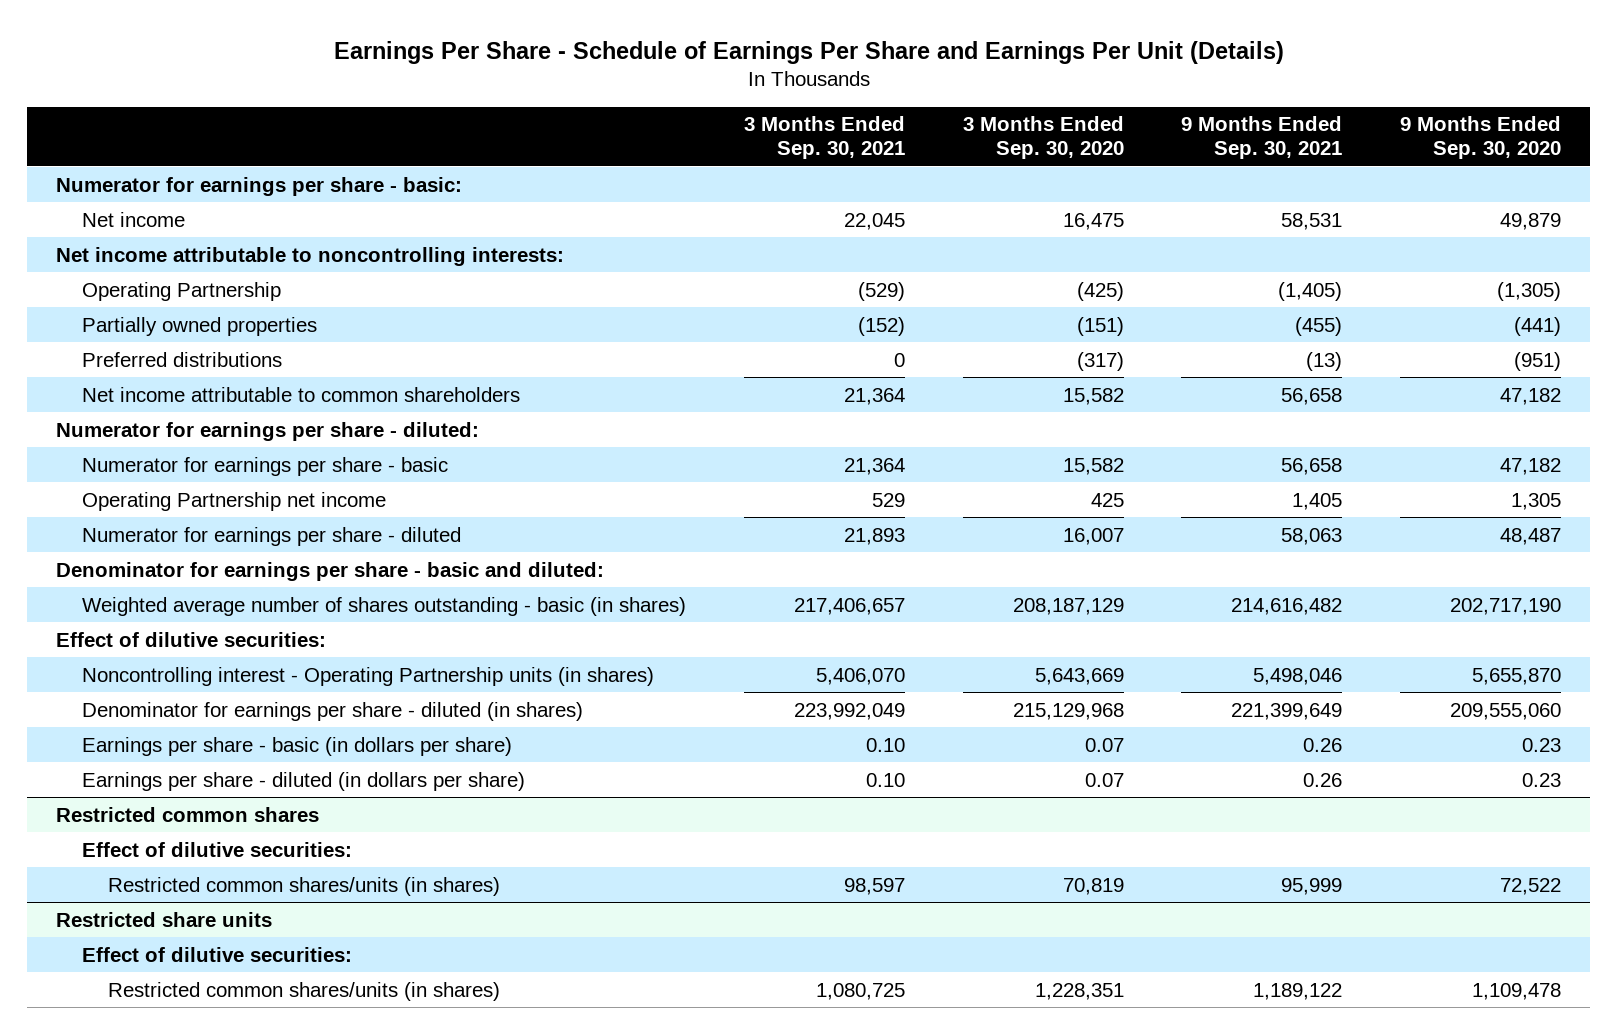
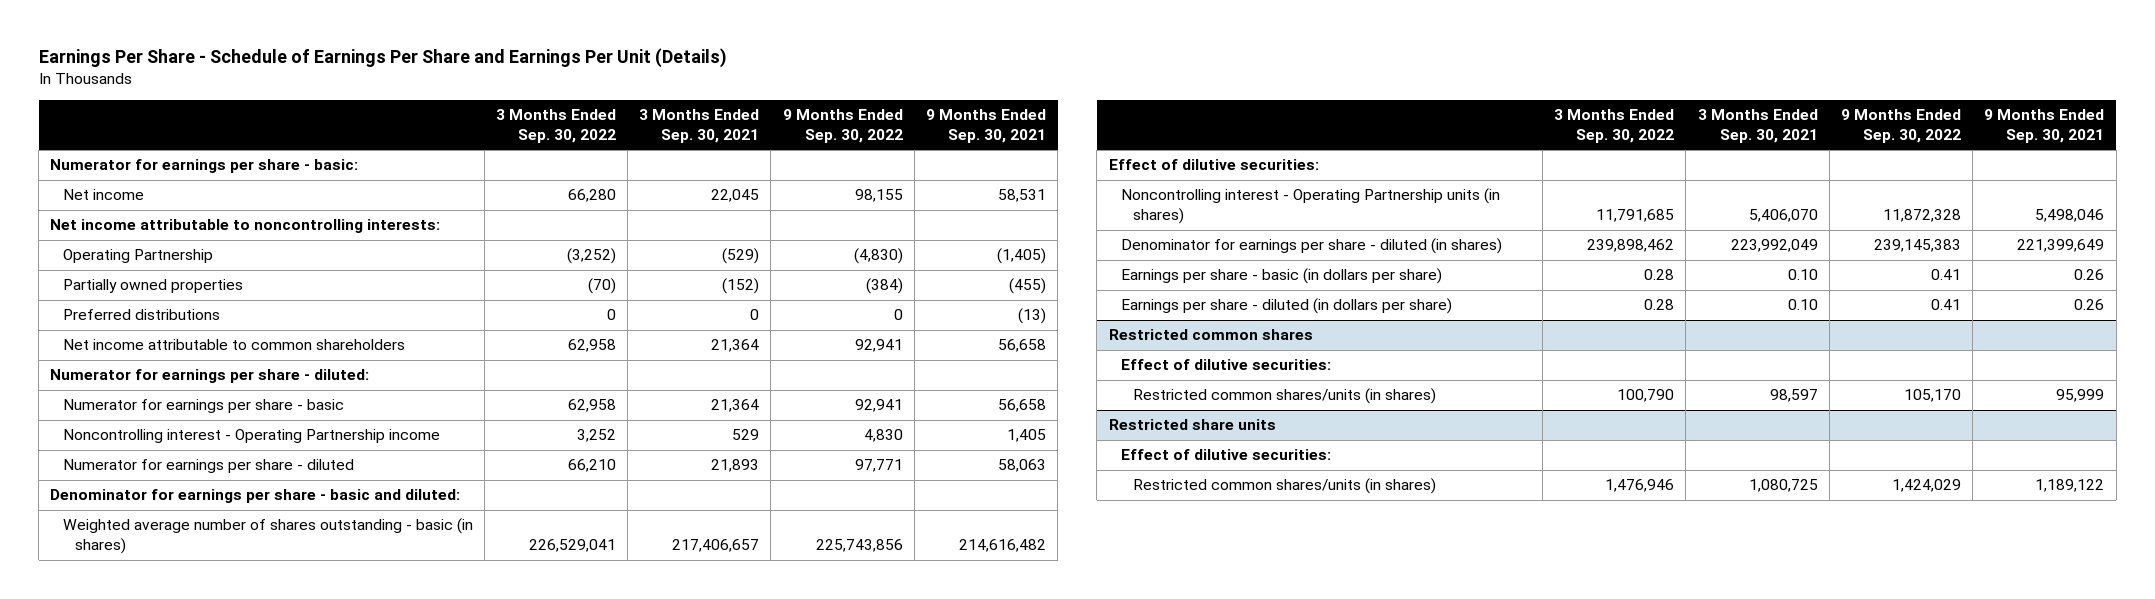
[962,116,1124,160] 3 Months Ended Sep. 30, 2020 -> none
[1400,116,1562,160] 9 Months Ended Sep. 30, 2020 -> none
none -> [495,108,616,143] 3 Months Ended Sep. 30, 2022
none -> [782,108,903,143] 9 Months Ended Sep. 30, 2022
[81,491,386,511] Operating Partnership net income -> [62,429,440,444] Noncontrolling interest - Operating Partnership income

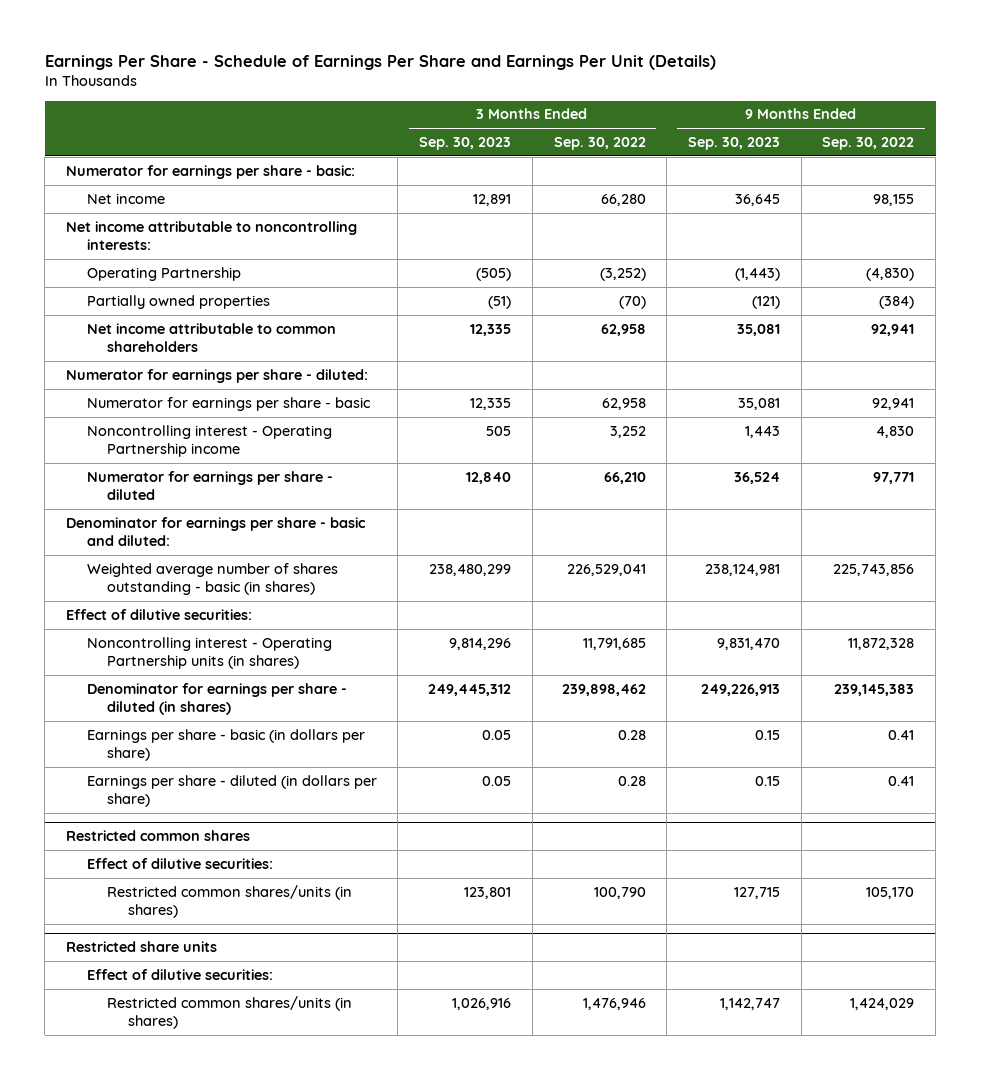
[639,108,760,143] 3 Months Ended Sep. 30, 2021 -> none
[926,108,1047,143] 9 Months Ended Sep. 30, 2021 -> none
none -> [419,137,512,151] Sep. 30, 2023
none -> [687,137,780,151] Sep. 30, 2023
[62,309,220,321] Preferred distributions -> none

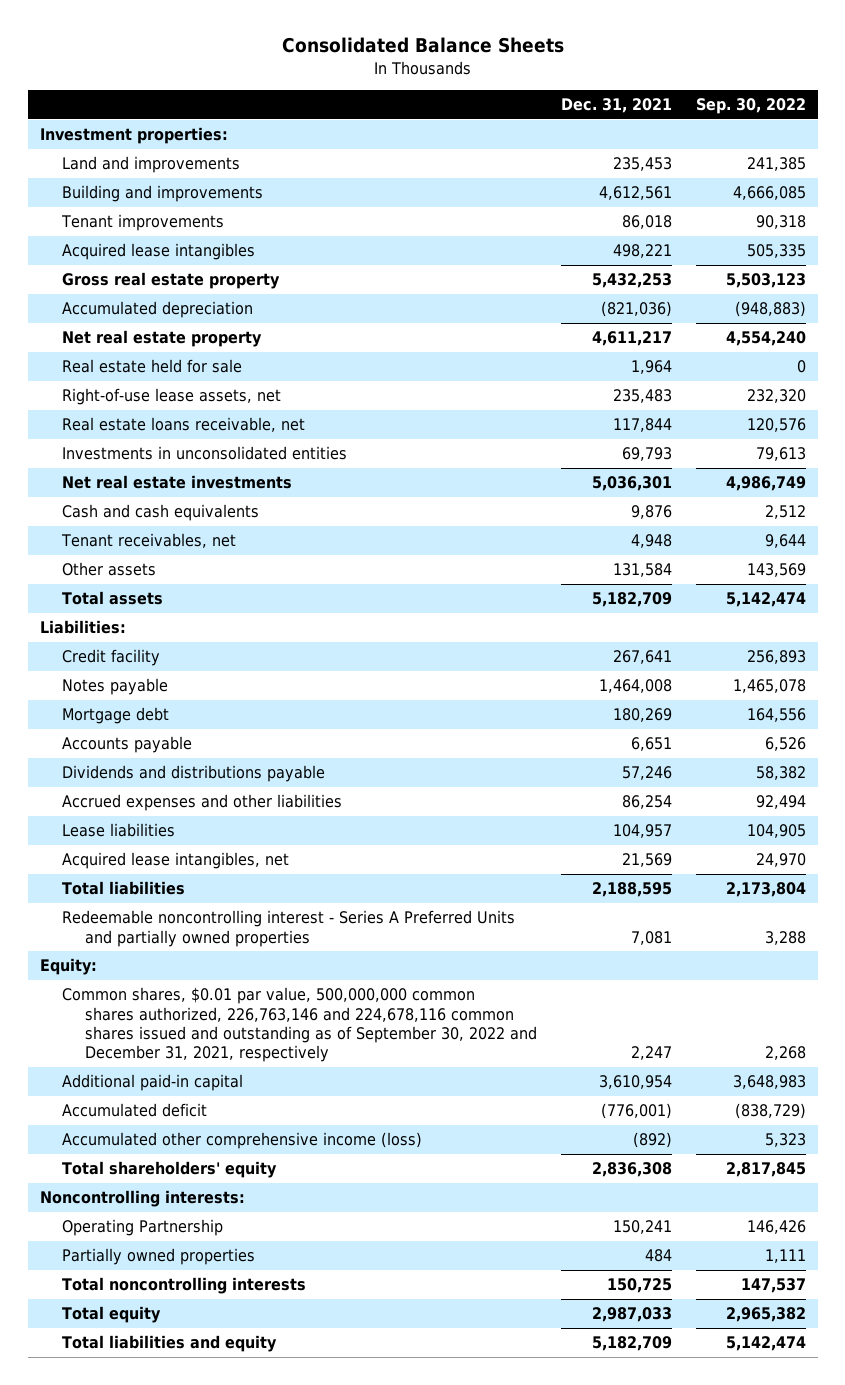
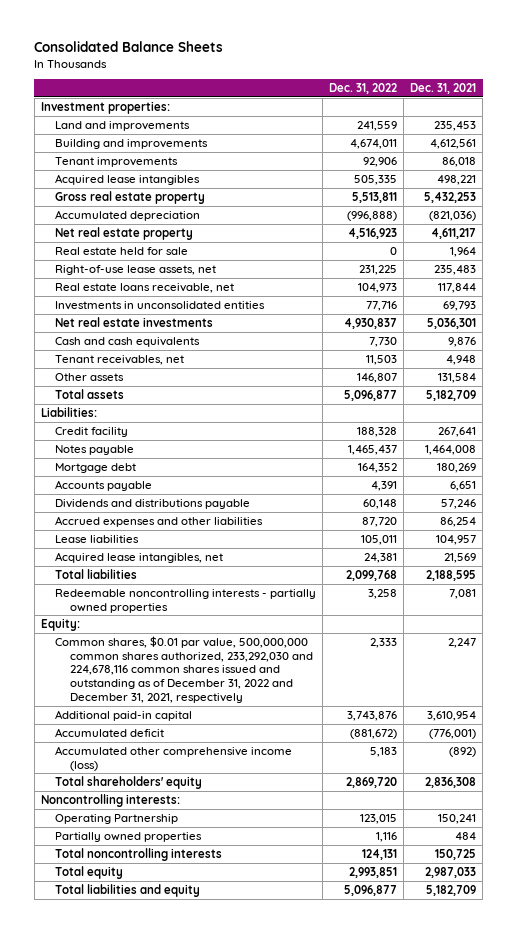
[695,98,806,115] Sep. 30, 2022 -> none
none -> [329,82,398,94] Dec. 31, 2022
[62,910,516,947] Redeemable noncontrolling interest - Series A Preferred Units and partially owned properties -> [55,588,317,613] Redeemable noncontrolling interests - partially owned properties
[62,987,537,1063] Common shares, $0.01 par value, 500,000,000 common shares authorized, 226,763,146 and 224,678,116 common shares issued and outstanding as of September 30, 2022 and December 31, 2021, respectively -> [55,635,314,703] Common shares, $0.01 par value, 500,000,000 common shares authorized, 233,292,030 and 224,678,116 common shares issued and outstanding as of December 31, 2022 and December 31, 2021, respectively

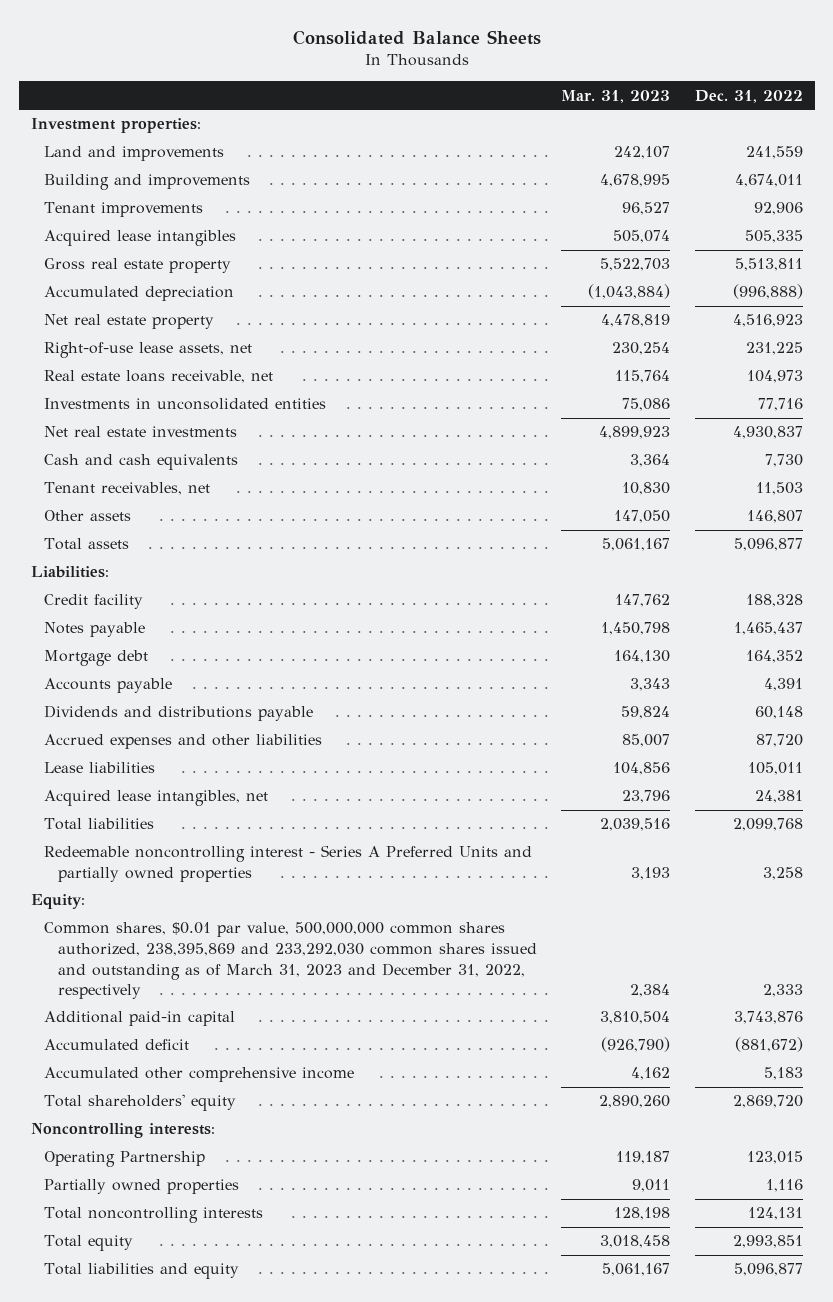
[410,82,477,94] Dec. 31, 2021 -> none
none -> [561,89,671,103] Mar. 31, 2023
[55,246,189,255] Real estate held for sale -> none
[55,588,317,613] Redeemable noncontrolling interests - partially owned properties -> [44,845,533,882] Redeemable noncontrolling interest - Series A Preferred Units and partially owned properties
[55,635,314,703] Common shares, $0.01 par value, 500,000,000 common shares authorized, 233,292,030 and 224,678,116 common shares issued and outstanding as of December 31, 2022 and December 31, 2021, respectively -> [44,922,537,1000] Common shares, $0.01 par value, 500,000,000 common shares authorized, 238,395,869 and 233,292,030 common shares issued and outstanding as of March 31, 2023 and December 31, 2022, respectively
[55,745,293,771] Accumulated other comprehensive income (loss) -> [44,1067,355,1083] Accumulated other comprehensive income

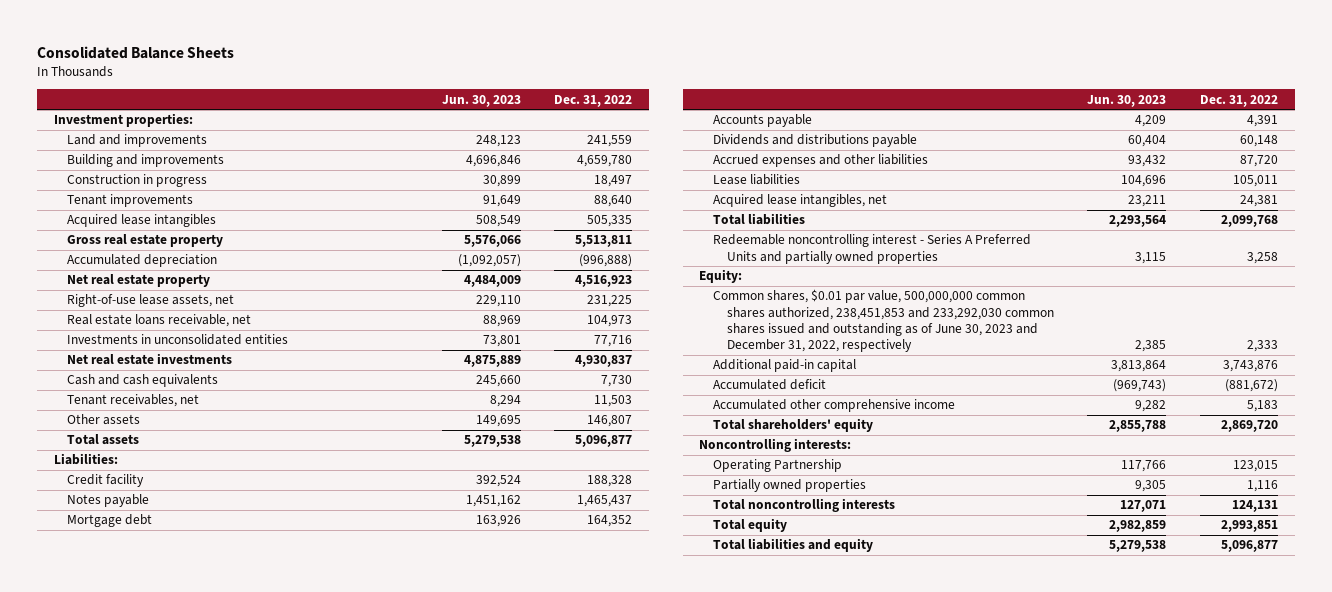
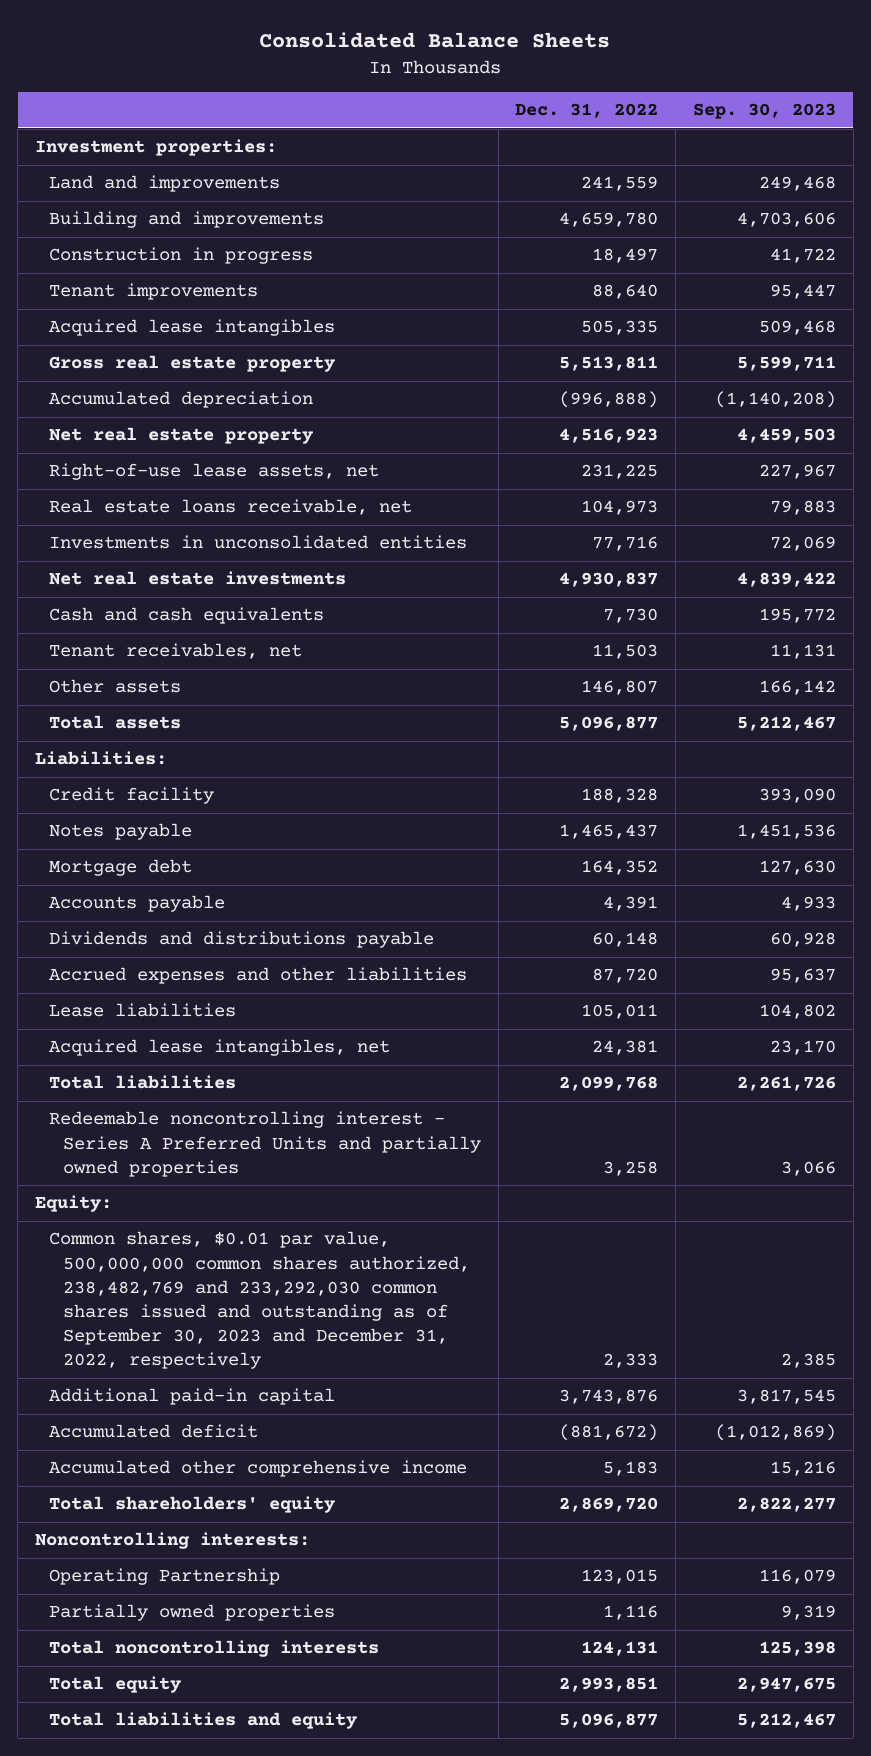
[441,94,521,107] Jun. 30, 2023 -> none
none -> [693,103,837,120] Sep. 30, 2023
[712,289,1054,353] Common shares, $0.01 par value, 500,000,000 common shares authorized, 238,451,853 and 233,292,030 common shares issued and outstanding as of June 30, 2023 and December 31, 2022, respectively -> [48,1231,470,1370] Common shares, $0.01 par value, 500,000,000 common shares authorized, 238,482,769 and 233,292,030 common shares issued and outstanding as of September 30, 2023 and December 31, 2022, respectively

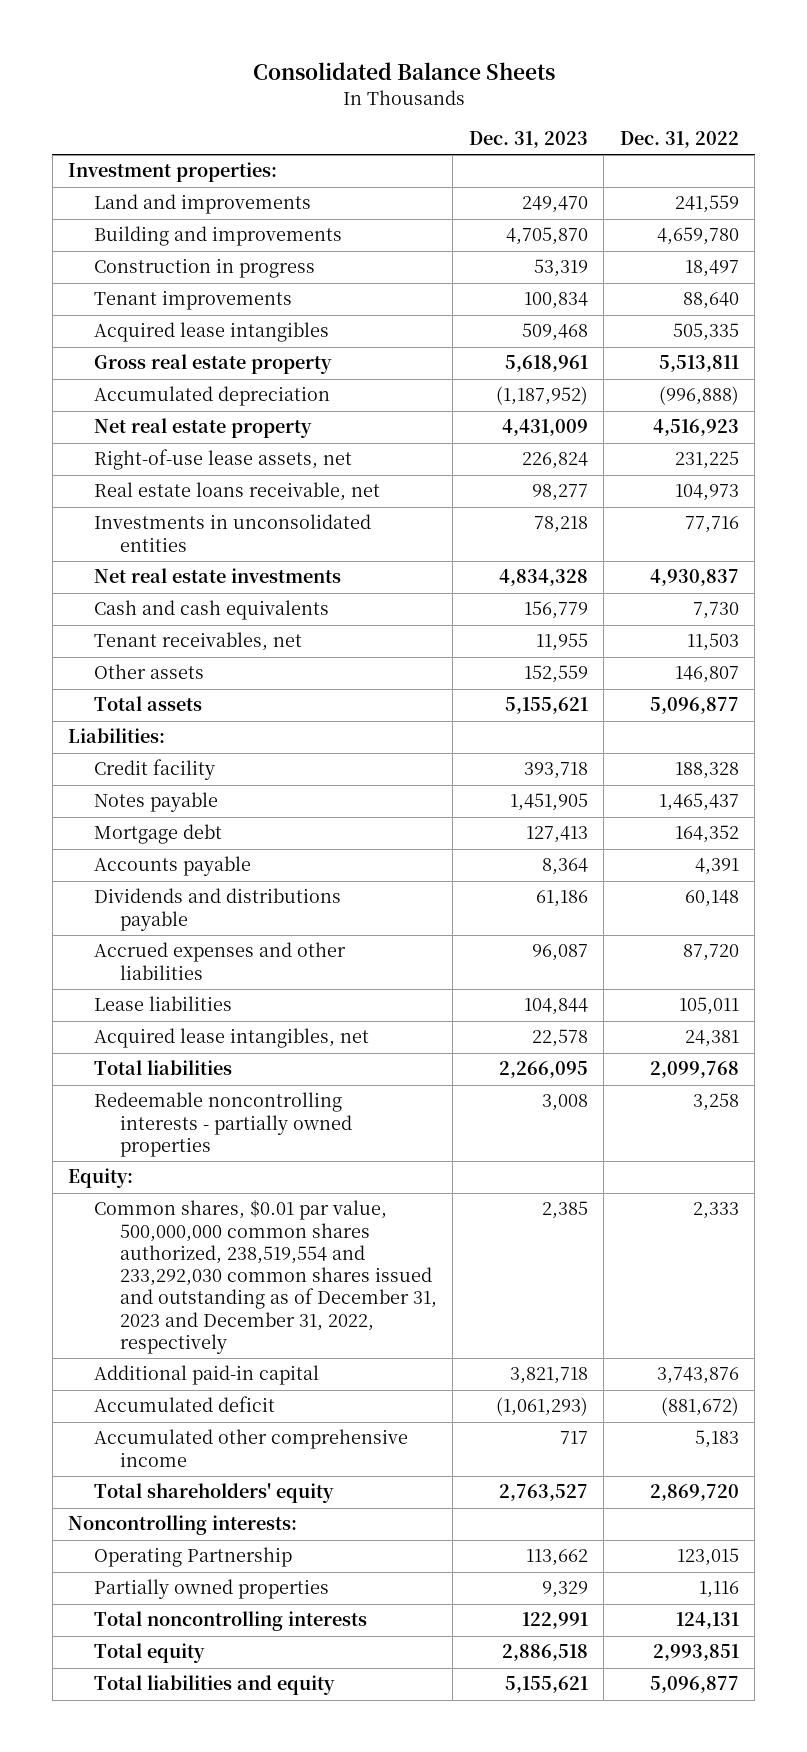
[693,103,837,120] Sep. 30, 2023 -> none
none -> [468,131,588,149] Dec. 31, 2023
[48,1111,481,1177] Redeemable noncontrolling interest - Series A Preferred Units and partially owned properties -> [93,1092,352,1157] Redeemable noncontrolling interests - partially owned properties
[48,1231,470,1370] Common shares, $0.01 par value, 500,000,000 common shares authorized, 238,482,769 and 233,292,030 common shares issued and outstanding as of September 30, 2023 and December 31, 2022, respectively -> [93,1200,437,1354] Common shares, $0.01 par value, 500,000,000 common shares authorized, 238,519,554 and 233,292,030 common shares issued and outstanding as of December 31, 2023 and December 31, 2022, respectively

